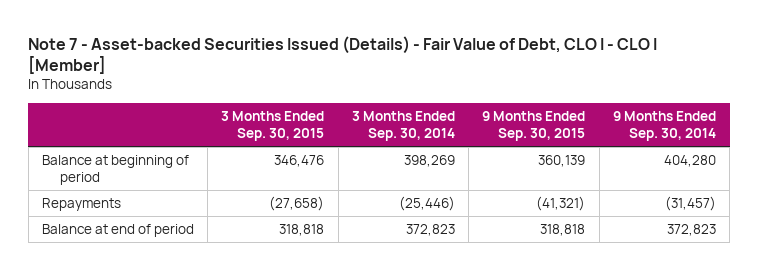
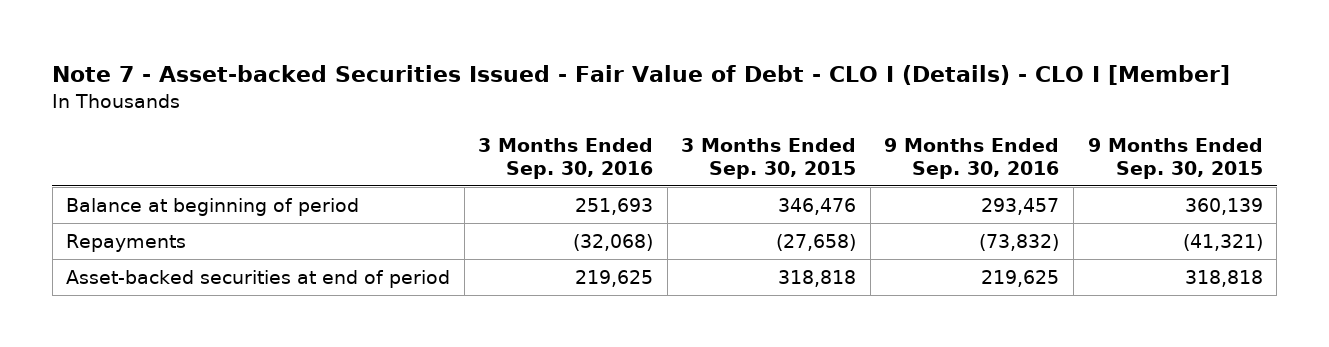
[28,35,658,74] Note 7 - Asset-backed Securities Issued (Details) - Fair Value of Debt, CLO I - CLO I [Member] -> [52,64,1231,85] Note 7 - Asset-backed Securities Issued - Fair Value of Debt - CLO I (Details) - CLO I [Member]
[351,111,455,142] 3 Months Ended Sep. 30, 2014 -> none
[612,111,716,142] 9 Months Ended Sep. 30, 2014 -> none
none -> [478,137,654,179] 3 Months Ended Sep. 30, 2016
none -> [884,137,1060,179] 9 Months Ended Sep. 30, 2016
[42,224,195,238] Balance at end of period -> [66,269,451,288] Asset-backed securities at end of period

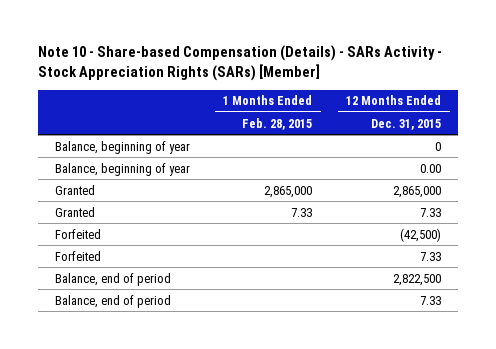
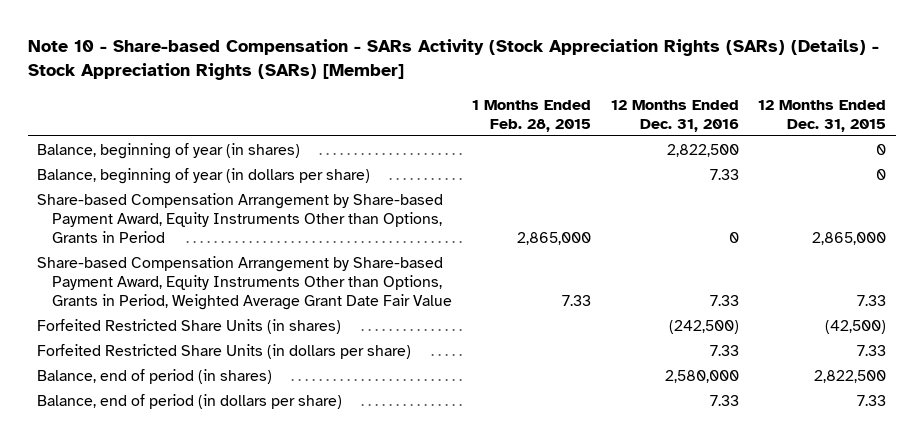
[37,45,442,81] Note 10 - Share-based Compensation (Details) - SARs Activity - Stock Appreciation Rights (SARs) [Member] -> [27,38,879,81] Note 10 - Share-based Compensation - SARs Activity (Stock Appreciation Rights (SARs) (Details) - Stock Appreciation Rights (SARs) [Member]
none -> [610,99,739,132] 12 Months Ended Dec. 31, 2016
[54,140,190,154] Balance, beginning of year -> [37,142,301,159] Balance, beginning of year (in shares)
[54,162,190,176] Balance, beginning of year -> [37,167,371,184] Balance, beginning of year (in dollars per share)
[420,163,442,173] 0.00 -> [876,168,887,180] 0
[54,184,95,195] Granted -> [37,192,444,244] Share-based Compensation Arrangement by Share-based Payment Award, Equity Instruments Other than Options, Grants in Period
[54,206,95,217] Granted -> [37,255,453,311] Share-based Compensation Arrangement by Share-based Payment Award, Equity Instruments Other than Options, Grants in Period, Weighted Average Grant Date Fair Value
[54,228,101,239] Forfeited -> [37,318,342,334] Forfeited Restricted Share Units (in shares)
[54,250,101,261] Forfeited -> [37,343,412,359] Forfeited Restricted Share Units (in dollars per share)
[54,272,171,286] Balance, end of period -> [37,368,273,384] Balance, end of period (in shares)
[54,294,171,308] Balance, end of period -> [37,393,343,409] Balance, end of period (in dollars per share)

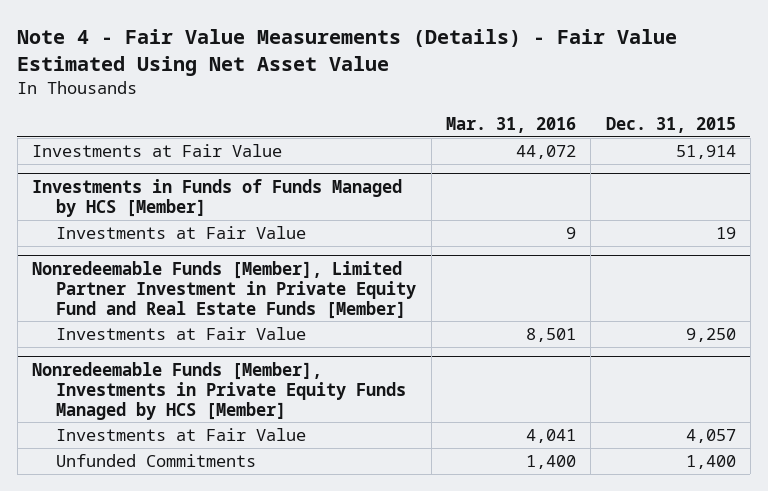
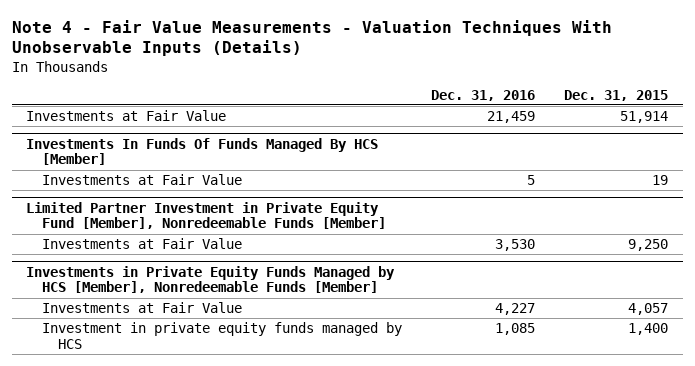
[17,28,678,76] Note 4 - Fair Value Measurements (Details) - Fair Value Estimated Using Net Asset Value -> [11,19,612,57] Note 4 - Fair Value Measurements - Valuation Techniques With Unobservable Inputs (Details)
[445,117,576,134] Mar. 31, 2016 -> none
none -> [431,89,536,101] Dec. 31, 2016
[31,179,402,217] Investments in Funds of Funds Managed by HCS [Member] -> [26,137,379,166] Investments In Funds Of Funds Managed By HCS [Member]
[31,261,417,319] Nonredeemable Funds [Member], Limited Partner Investment in Private Equity Fund and Real Estate Funds [Member] -> [26,201,387,230] Limited Partner Investment in Private Equity Fund [Member], Nonredeemable Funds [Member]
[31,362,407,420] Nonredeemable Funds [Member], Investments in Private Equity Funds Managed by HCS [Member] -> [26,265,396,294] Investments in Private Equity Funds Managed by HCS [Member], Nonredeemable Funds [Member]
[56,454,257,468] Unfunded Commitments -> [42,321,403,349] Investment in private equity funds managed by HCS

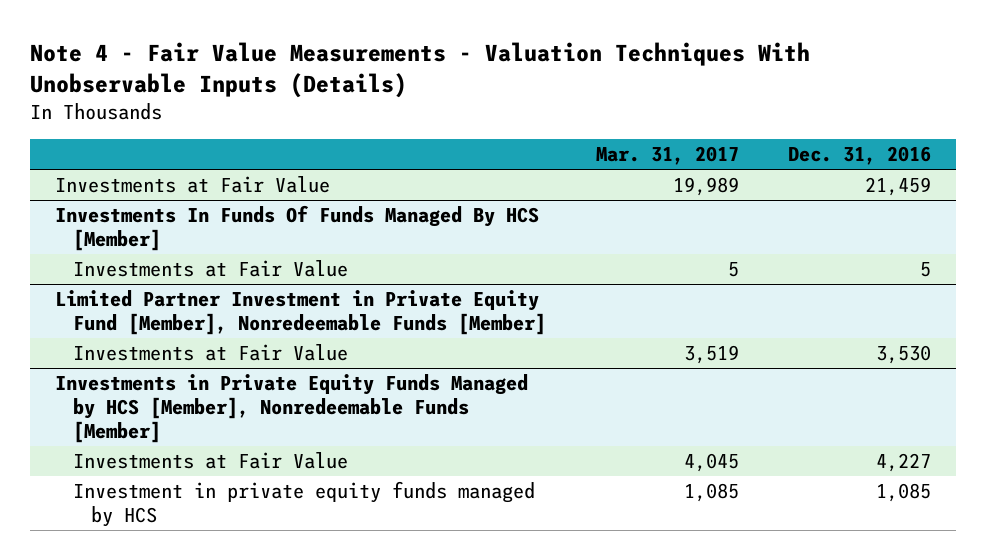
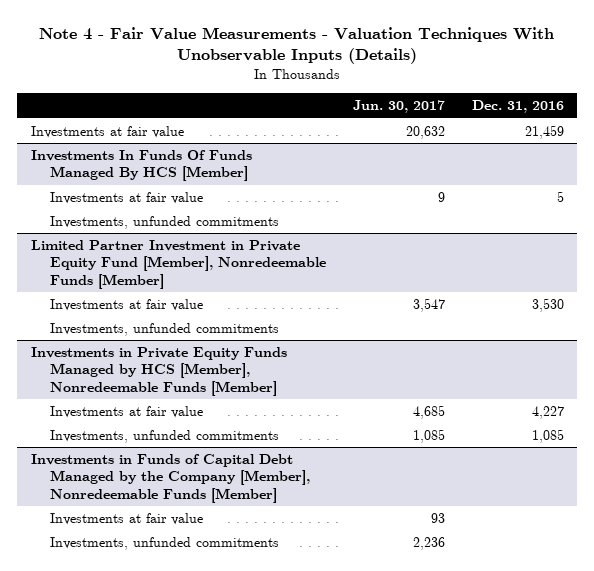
[595,146,739,166] Mar. 31, 2017 -> none
none -> [352,100,445,114] Jun. 30, 2017
[54,176,330,194] Investments at Fair Value -> [30,125,184,138] Investments at fair value
[72,260,348,278] Investments at Fair Value -> [49,191,203,204] Investments at fair value
none -> [49,215,279,229] Investments, unfunded commitments
[72,344,348,362] Investments at Fair Value -> [49,298,203,311] Investments at fair value
none -> [49,322,279,336] Investments, unfunded commitments
[72,452,348,470] Investments at Fair Value -> [49,405,203,418] Investments at fair value
[72,481,535,528] Investment in private equity funds managed by HCS -> [49,429,279,443] Investments, unfunded commitments
none -> [30,453,310,503] Investments in Funds of Capital Debt Managed by the Company [Member], Nonredeemable Funds [Member]
none -> [49,512,203,525] Investments at fair value
none -> [49,536,279,550] Investments, unfunded commitments

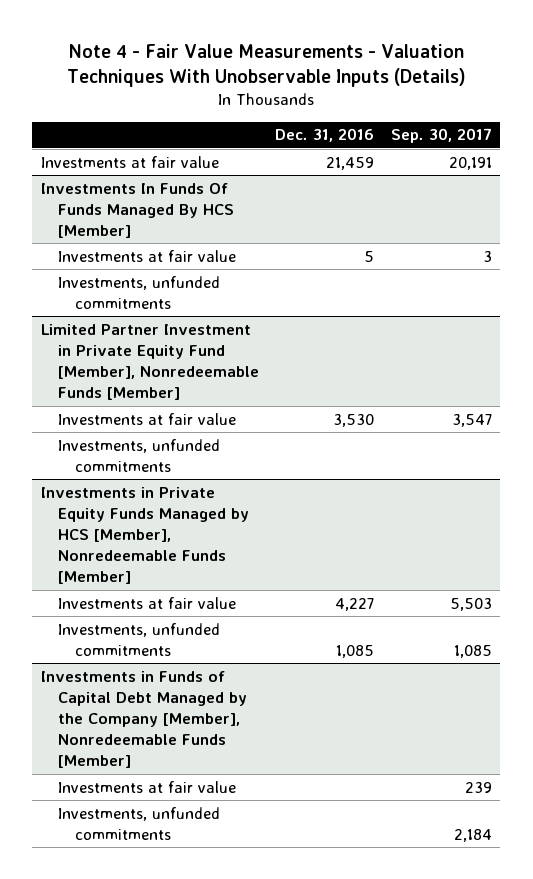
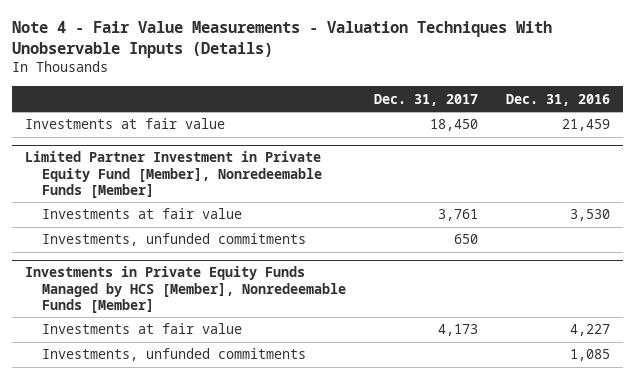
[391,128,493,144] Sep. 30, 2017 -> none
none -> [374,93,479,106] Dec. 31, 2017
[40,182,234,238] Investments In Funds Of Funds Managed By HCS [Member] -> none
[57,249,236,262] Investments at fair value -> none
[57,275,220,309] Investments, unfunded commitments -> none
[40,670,247,769] Investments in Funds of Capital Debt Managed by the Company [Member], Nonredeemable Funds [Member] -> none
[57,780,236,793] Investments at fair value -> none
[57,806,220,840] Investments, unfunded commitments -> none

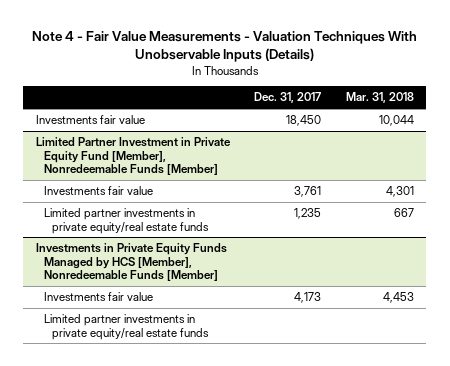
[505,93,610,106] Dec. 31, 2016 -> none
none -> [346,92,415,104] Mar. 31, 2018
[25,118,226,130] Investments at fair value -> [35,115,145,125] Investments fair value
[42,233,307,247] Investments, unfunded commitments -> none
[42,208,243,220] Investments at fair value -> [43,186,153,196] Investments fair value
none -> [43,208,210,234] Limited partner investments in private equity/real estate funds
[42,323,243,335] Investments at fair value -> [43,292,153,302] Investments fair value
[42,348,307,362] Investments, unfunded commitments -> [43,314,210,340] Limited partner investments in private equity/real estate funds

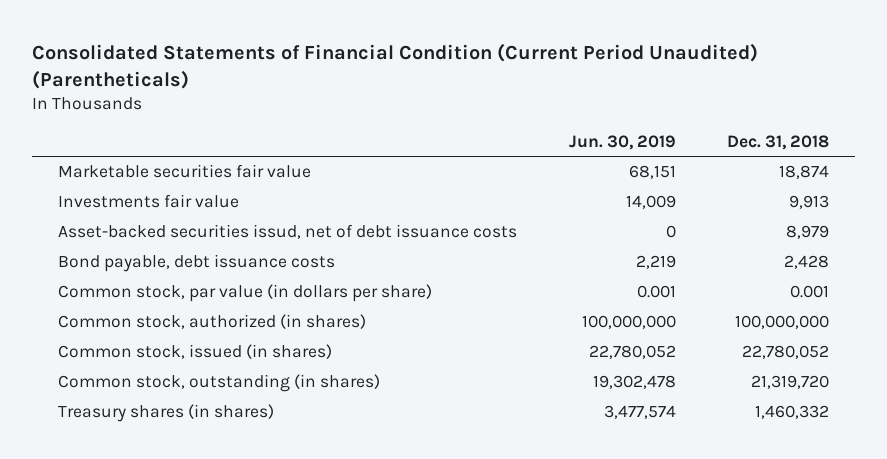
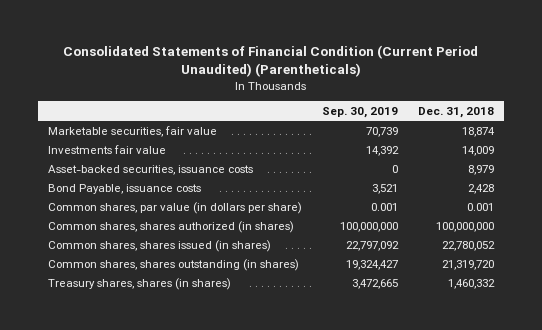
[568,134,676,150] Jun. 30, 2019 -> none
none -> [322,106,399,118] Sep. 30, 2019
[57,164,311,179] Marketable securities fair value -> [48,125,218,137] Marketable securities, fair value
[789,195,830,210] 9,913 -> [462,145,495,156] 14,009
[57,224,517,240] Asset-backed securities issud, net of debt issuance costs -> [48,164,254,175] Asset-backed securities, issuance costs
[57,254,335,273] Bond payable, debt issuance costs -> [48,183,202,194] Bond Payable, issuance costs
[57,284,432,303] Common stock, par value (in dollars per share) -> [48,201,303,214] Common shares, par value (in dollars per share)
[57,314,366,330] Common stock, authorized (in shares) -> [48,220,295,233] Common shares, shares authorized (in shares)
[57,344,332,360] Common stock, issued (in shares) -> [48,239,272,252] Common shares, shares issued (in shares)
[57,374,380,393] Common stock, outstanding (in shares) -> [48,258,300,271] Common shares, shares outstanding (in shares)
[57,404,274,423] Treasury shares (in shares) -> [48,277,232,290] Treasury shares, shares (in shares)

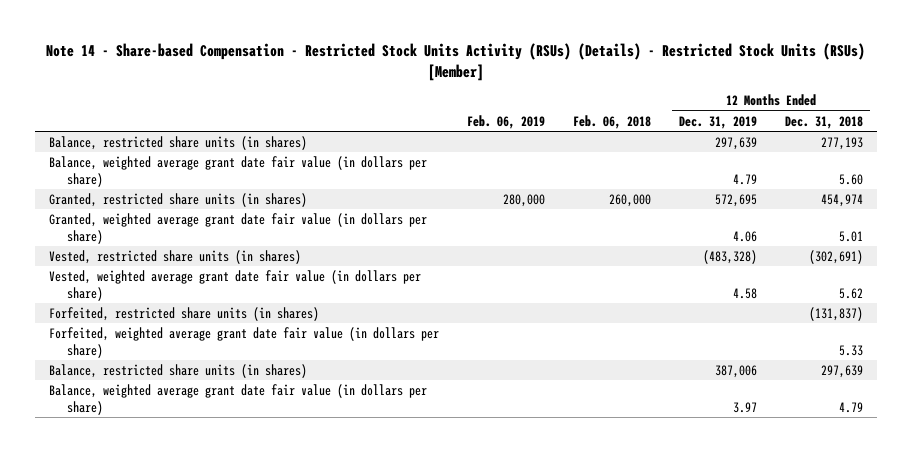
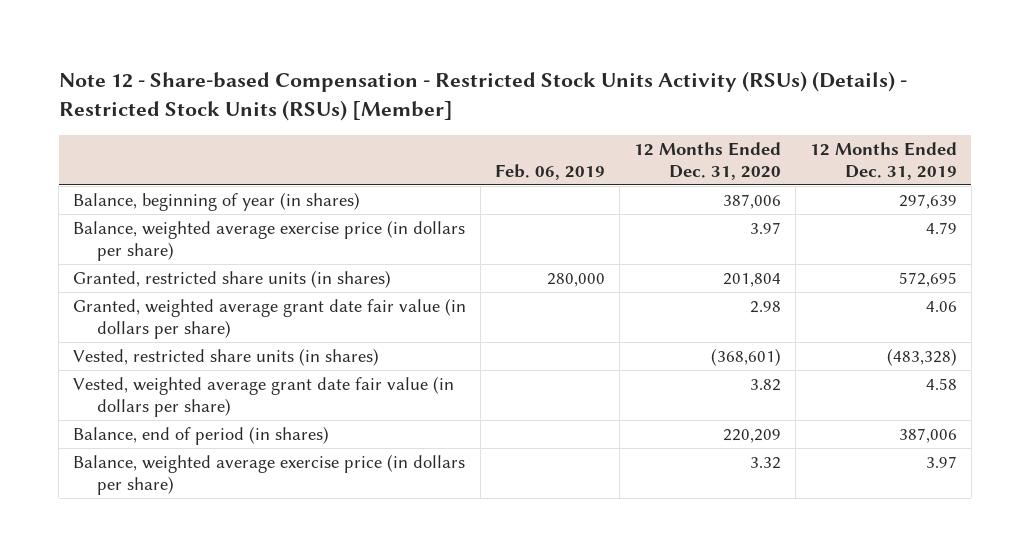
[46,43,866,82] Note 14 - Share-based Compensation - Restricted Stock Units Activity (RSUs) (Details) - Restricted Stock Units (RSUs) [Member] -> [58,71,907,122] Note 12 - Share-based Compensation - Restricted Stock Units Activity (RSUs) (Details) - Restricted Stock Units (RSUs) [Member]
[573,114,652,129] Feb. 06, 2018 -> none
[785,115,864,129] Dec. 31, 2018 -> none
none -> [633,141,781,180] 12 Months Ended Dec. 31, 2020
[49,135,308,150] Balance, restricted share units (in shares) -> [73,192,361,212] Balance, beginning of year (in shares)
[49,155,428,187] Balance, weighted average grant date fair value (in dollars per share) -> [73,220,466,262] Balance, weighted average exercise price (in dollars per share)
[49,306,320,321] Forfeited, restricted share units (in shares) -> none
[49,326,440,358] Forfeited, weighted average grant date fair value (in dollars per share) -> none
[49,363,308,378] Balance, restricted share units (in shares) -> [73,426,330,446] Balance, end of period (in shares)
[49,383,428,415] Balance, weighted average grant date fair value (in dollars per share) -> [73,454,466,496] Balance, weighted average exercise price (in dollars per share)

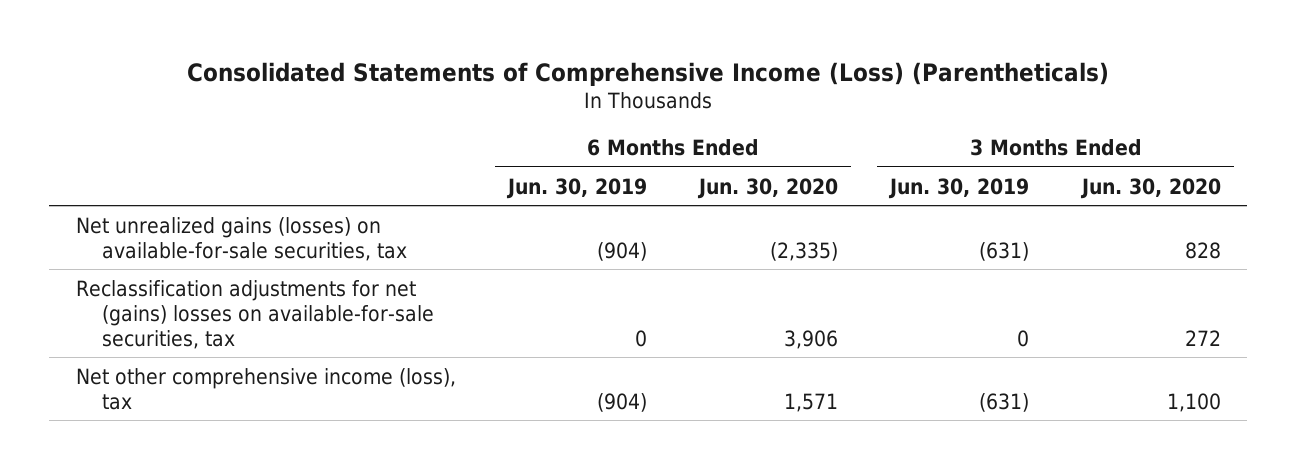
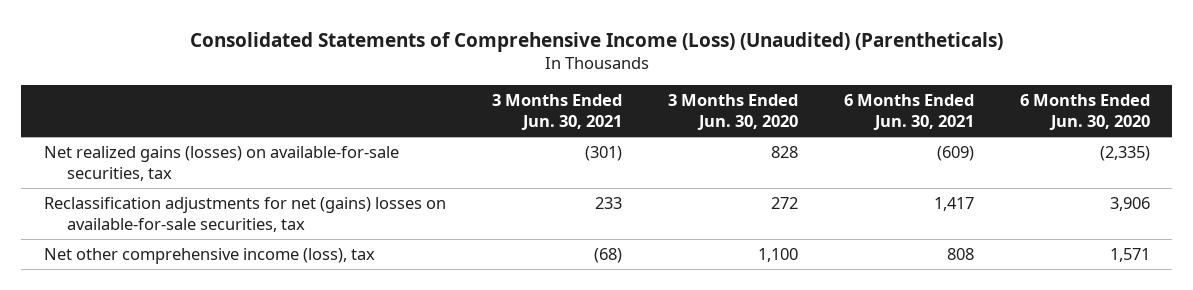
[187,61,1110,86] Consolidated Statements of Comprehensive Income (Loss) (Parentheticals) -> [189,31,1003,52] Consolidated Statements of Comprehensive Income (Loss) (Unaudited) (Parentheticals)
[505,177,647,199] Jun. 30, 2019 -> none
[888,177,1030,199] Jun. 30, 2019 -> none
none -> [491,94,622,130] 3 Months Ended Jun. 30, 2021
none -> [843,94,974,130] 6 Months Ended Jun. 30, 2021
[75,216,408,261] Net unrealized gains (losses) on available-for-sale securities, tax -> [43,146,399,181] Net realized gains (losses) on available-for-sale securities, tax

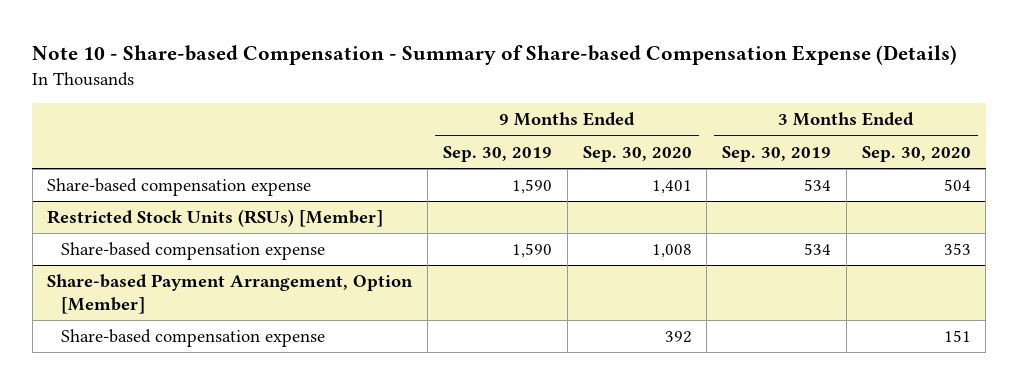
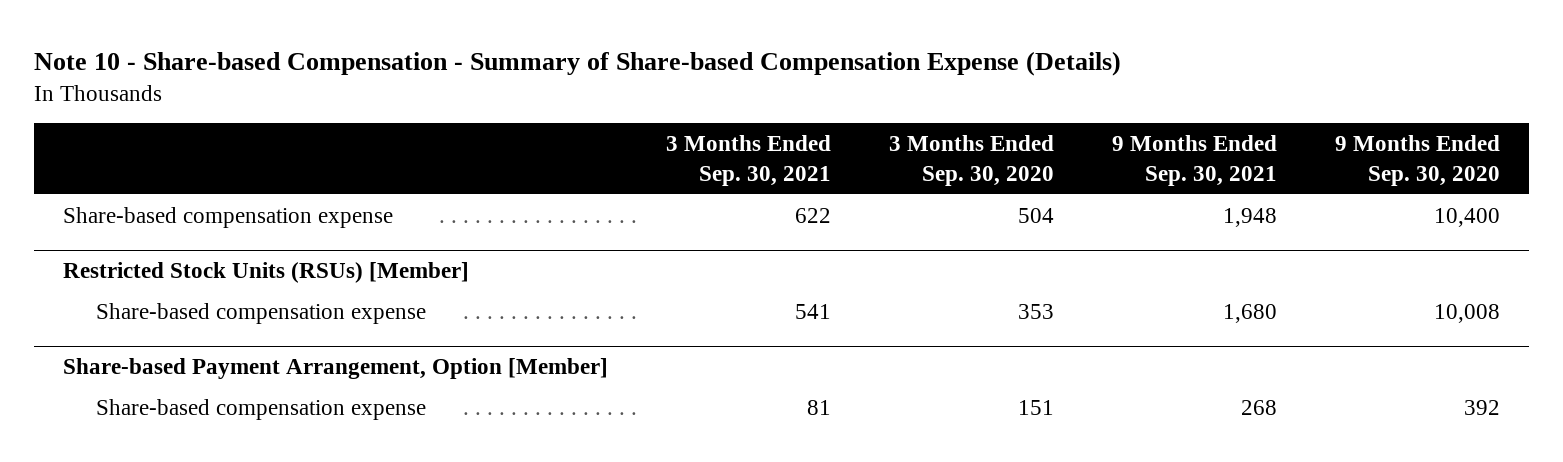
[442,145,552,162] Sep. 30, 2019 -> none
[722,145,832,162] Sep. 30, 2019 -> none
none -> [666,135,832,186] 3 Months Ended Sep. 30, 2021
none -> [1111,135,1277,186] 9 Months Ended Sep. 30, 2021
[651,180,692,195] 1,401 -> [1433,207,1500,227] 10,400
[651,244,692,259] 1,008 -> [1433,303,1500,323] 10,008

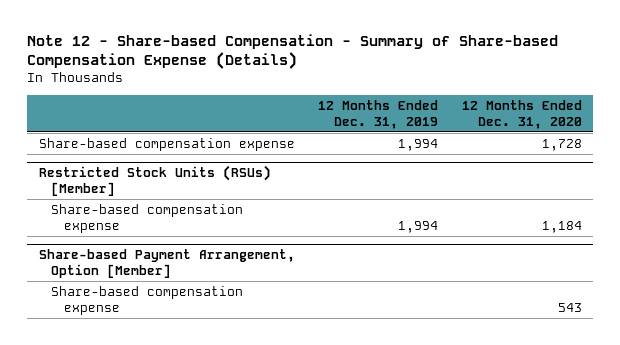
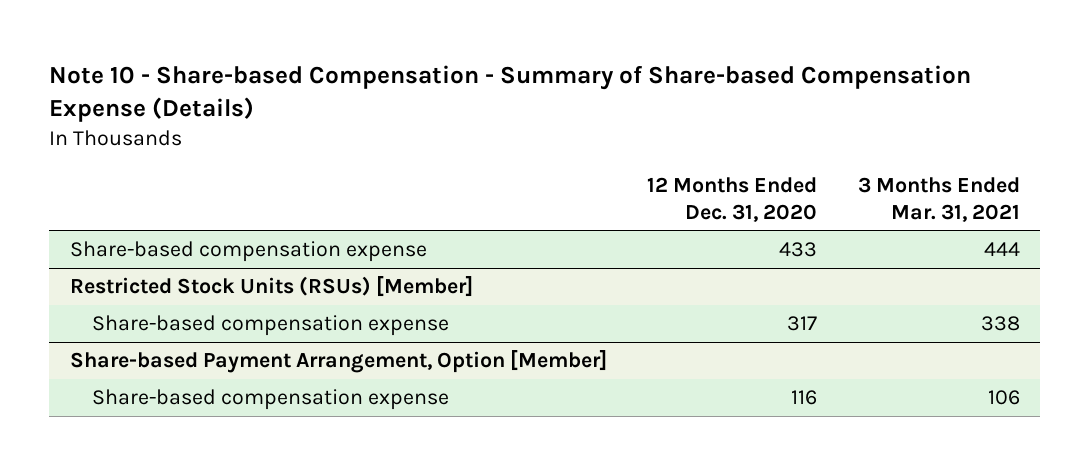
[26,34,558,70] Note 12 - Share-based Compensation - Summary of Share-based Compensation Expense (Details) -> [49,64,972,122] Note 10 - Share-based Compensation - Summary of Share-based Compensation Expense (Details)
[318,99,439,129] 12 Months Ended Dec. 31, 2019 -> none
none -> [857,176,1020,222] 3 Months Ended Mar. 31, 2021
[541,138,582,151] 1,728 -> [779,242,818,258] 433
[541,221,582,234] 1,184 -> [787,316,818,332] 317
[557,303,582,313] 543 -> [791,390,818,406] 116

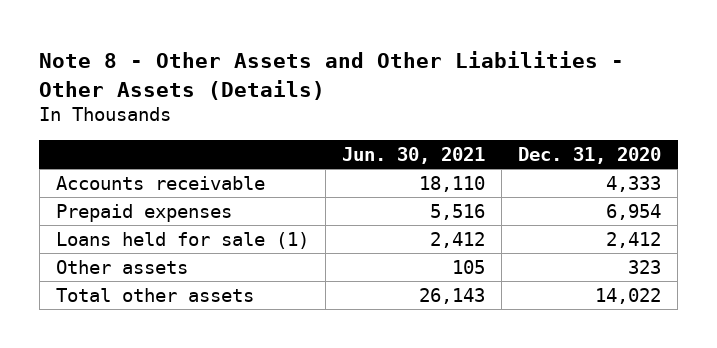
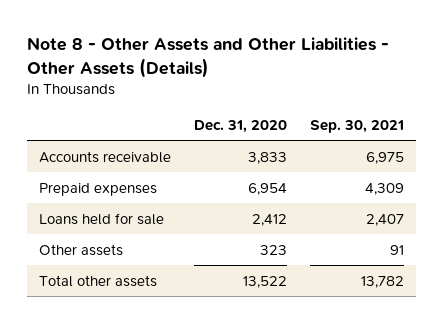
[342,146,486,164] Jun. 30, 2021 -> none
none -> [310,120,405,134] Sep. 30, 2021
[606,175,662,192] 4,333 -> [247,151,287,164] 3,833
[55,231,309,249] Loans held for sale (1) -> [38,212,164,225] Loans held for sale
[595,287,662,304] 14,022 -> [242,275,287,288] 13,522

